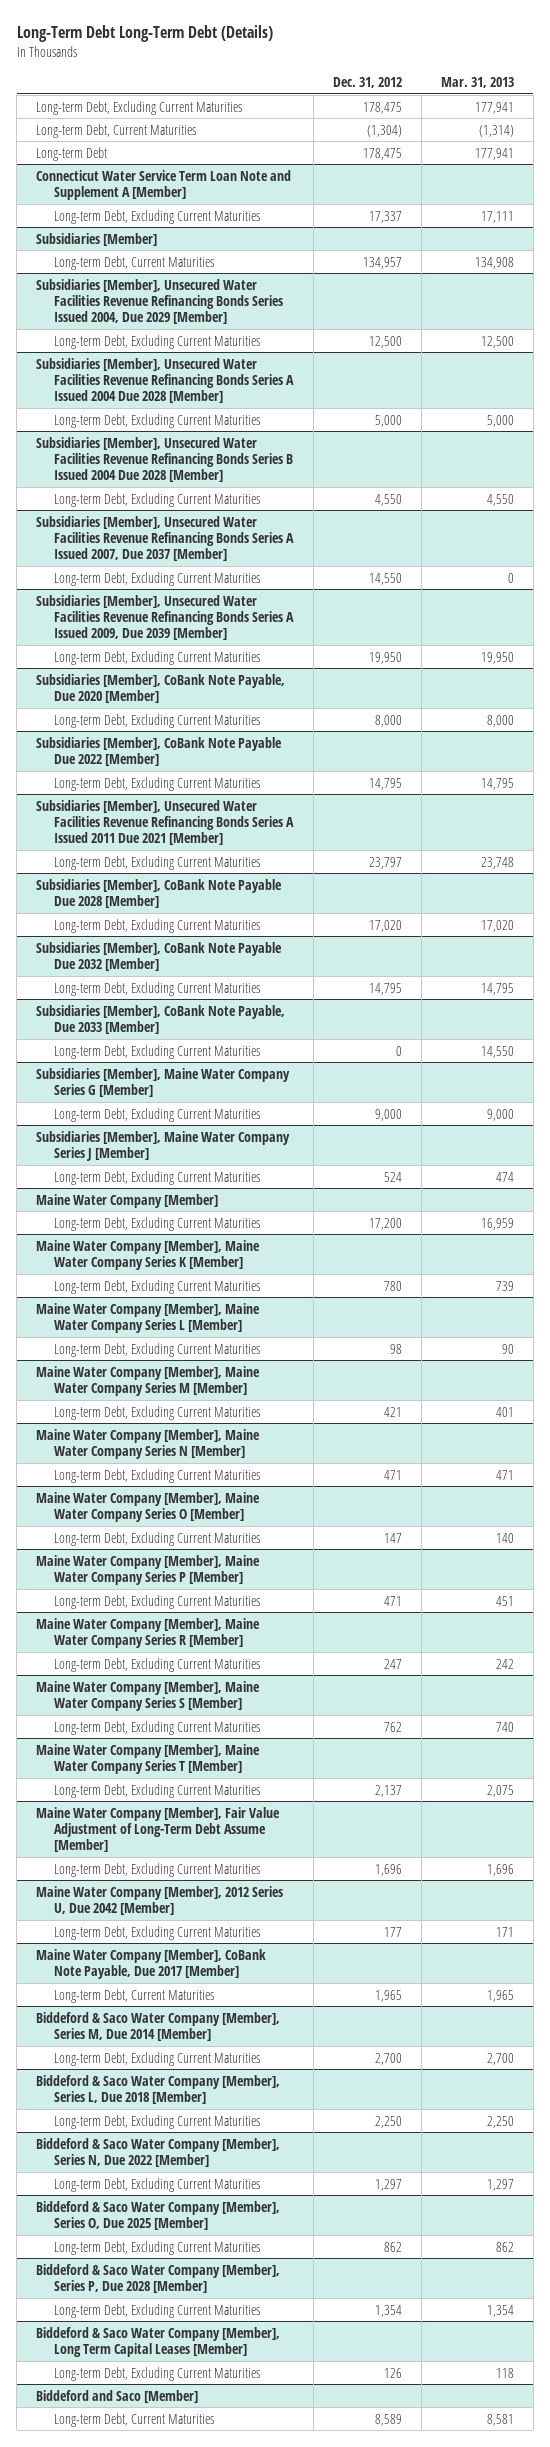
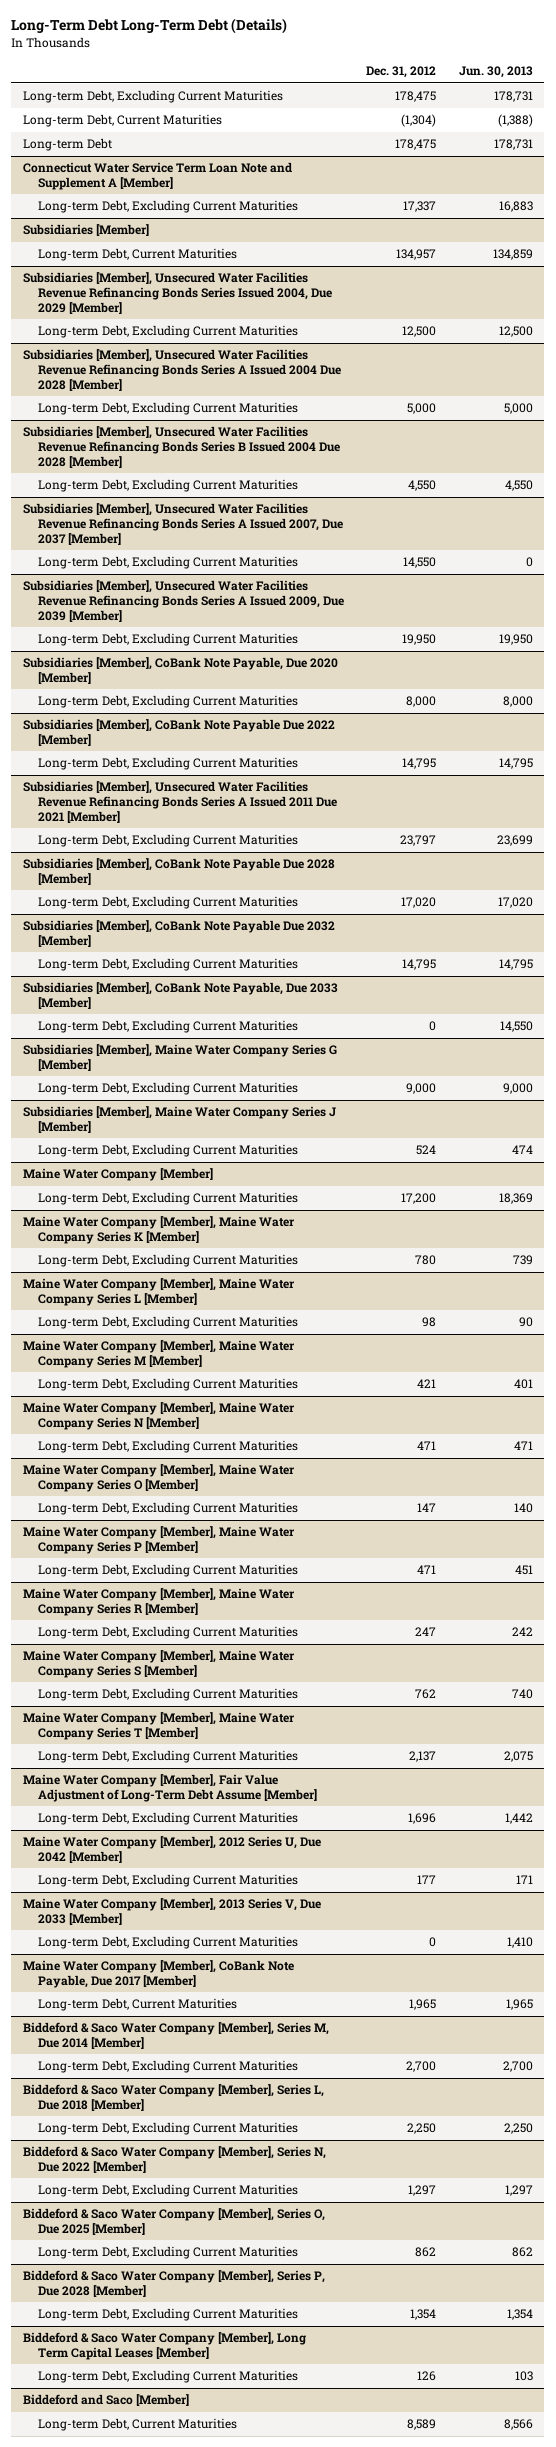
[440,77,514,89] Mar. 31, 2013 -> none
none -> [458,66,533,79] Jun. 30, 2013
none -> [22,1898,321,1925] Maine Water Company [Member], 2013 Series V, Due 2033 [Member]
none -> [38,1936,299,1950] Long-term Debt, Excluding Current Maturities

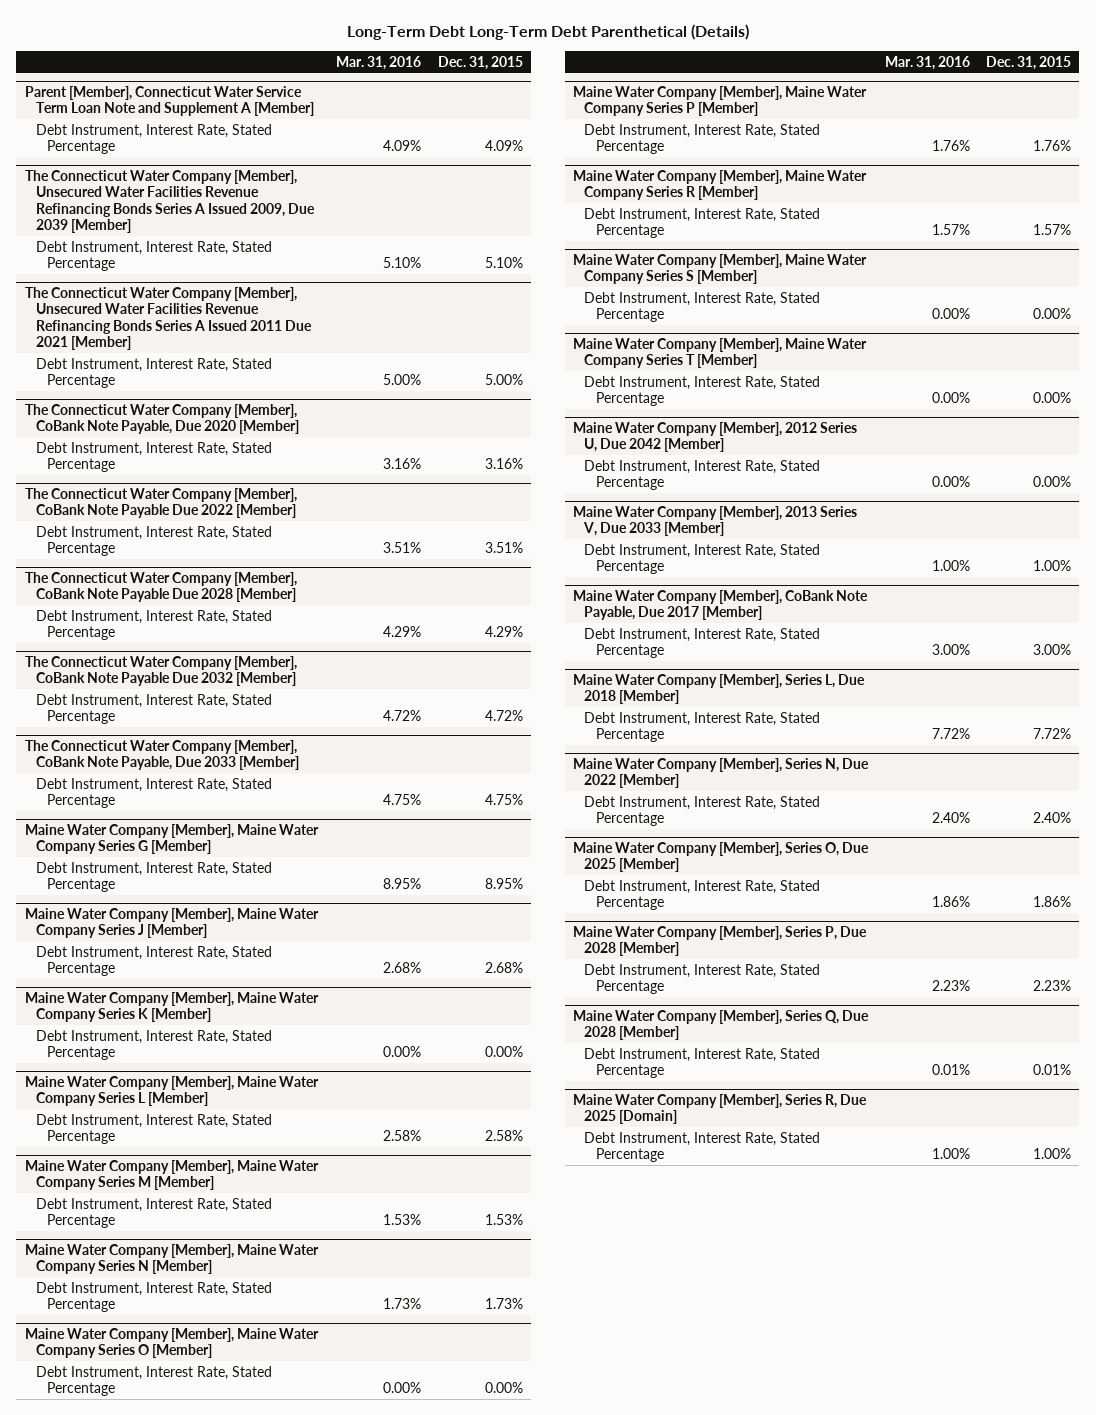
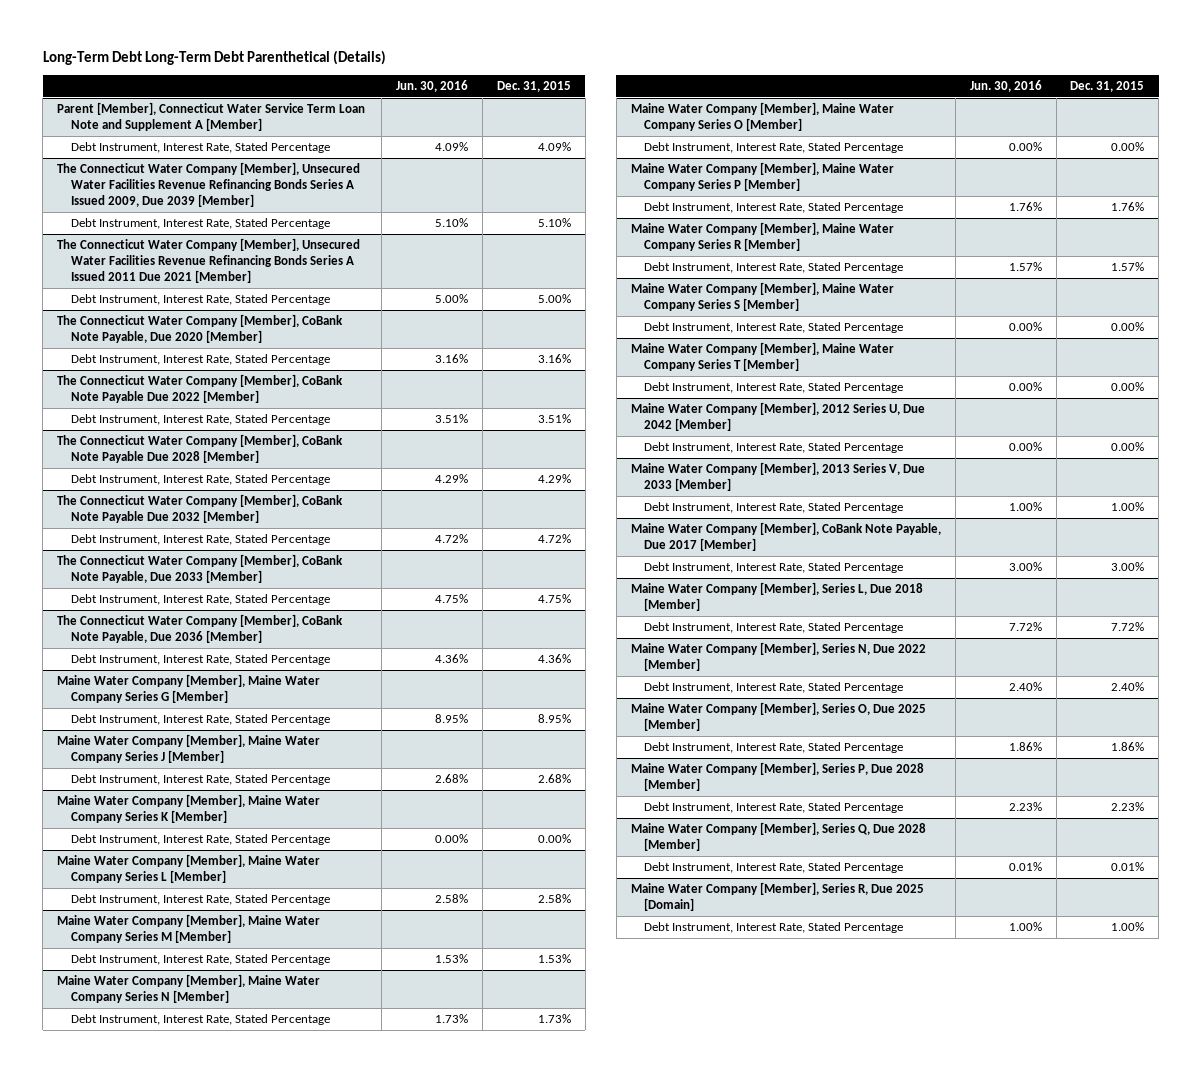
[336,55,422,70] Mar. 31, 2016 -> none
none -> [395,79,468,92] Jun. 30, 2016
none -> [57,613,344,643] The Connecticut Water Company [Member], CoBank Note Payable, Due 2036 [Member]
none -> [70,653,330,665] Debt Instrument, Interest Rate, Stated Percentage

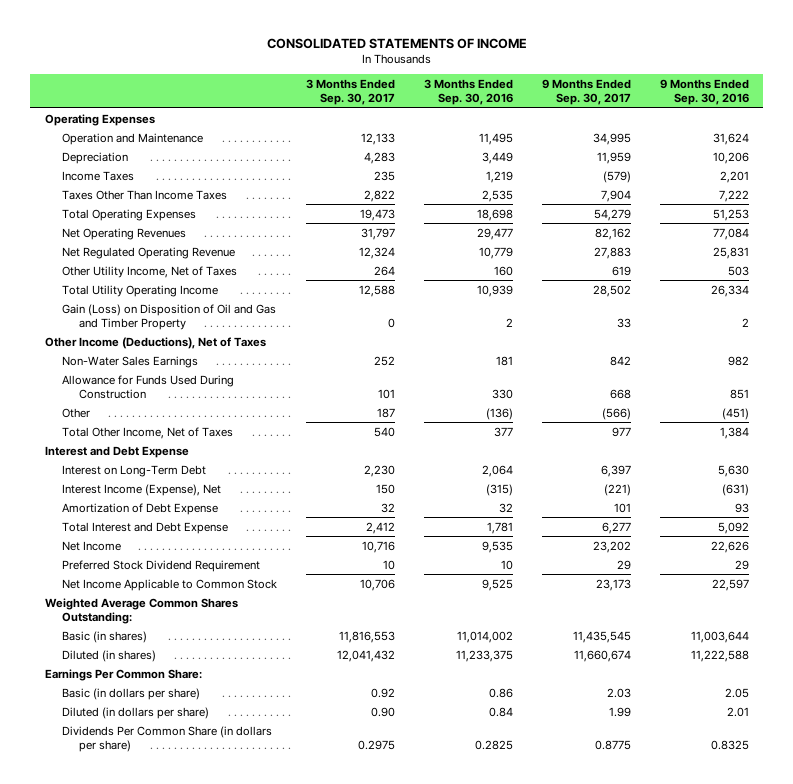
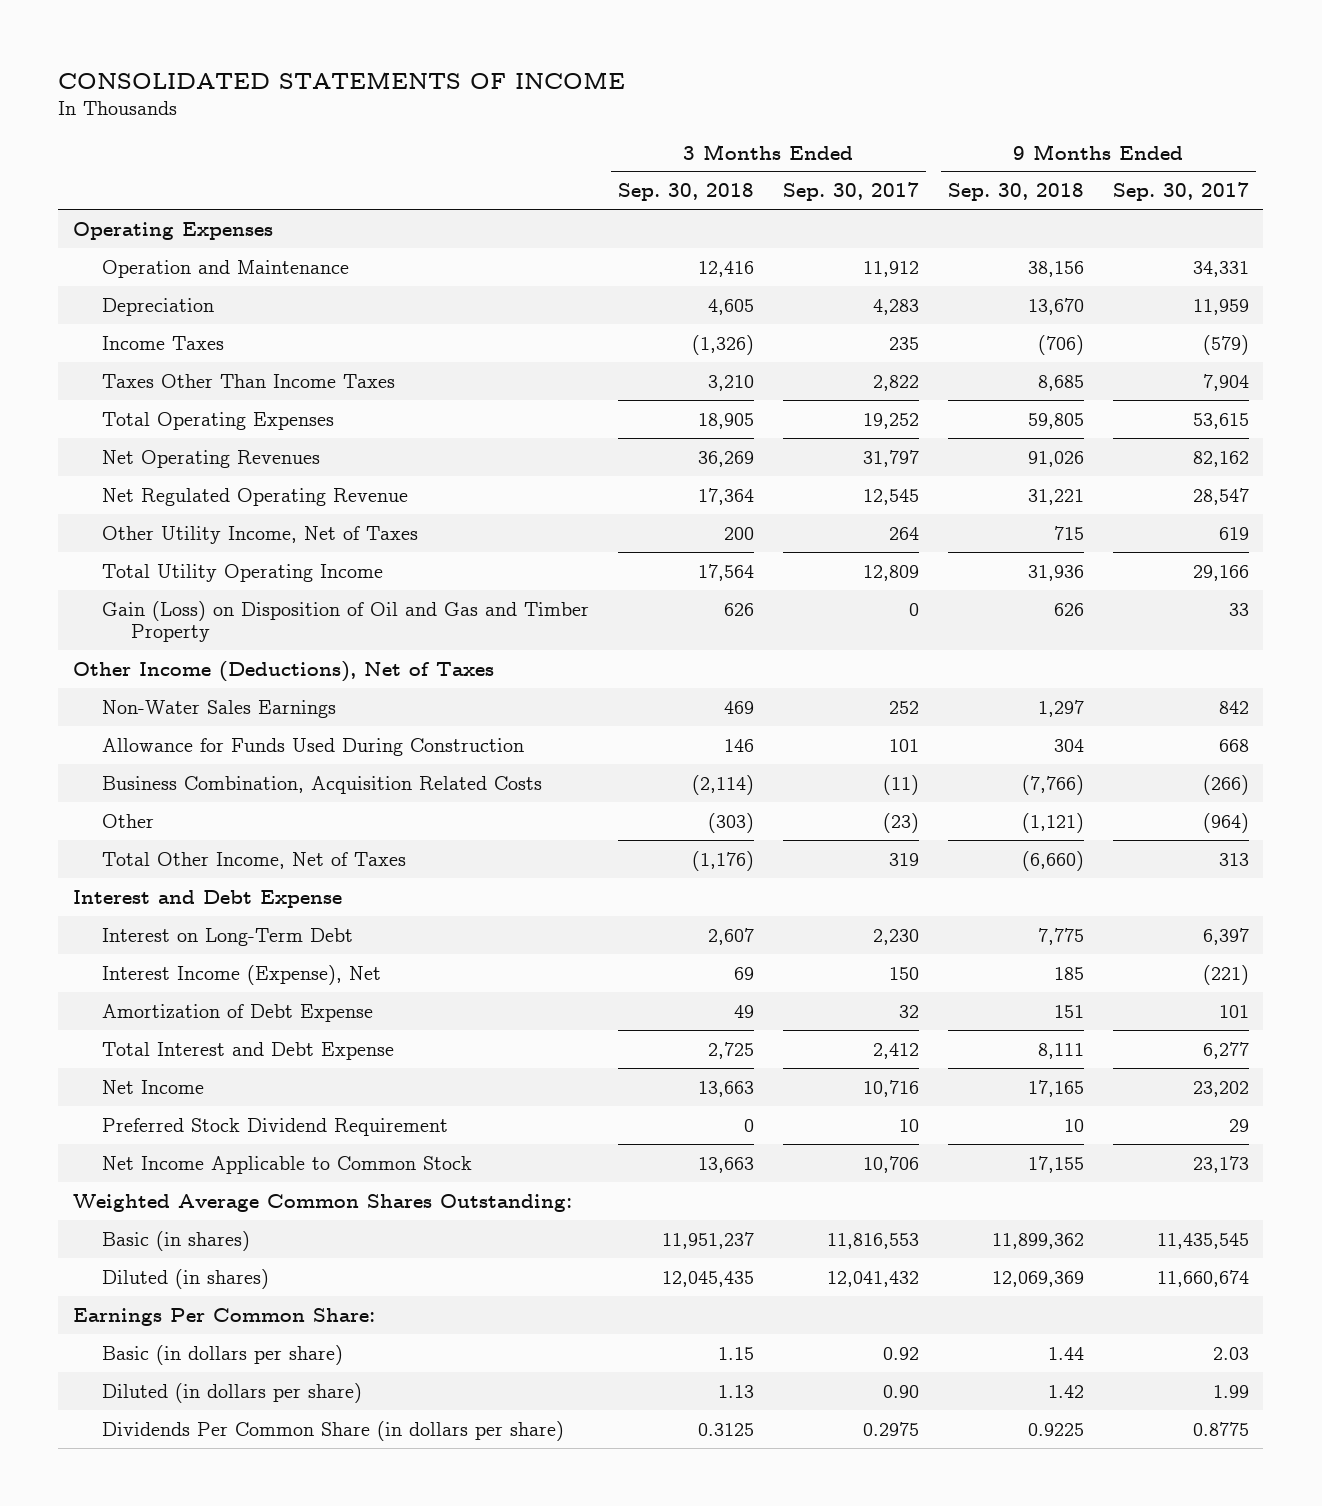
[423,79,513,105] 3 Months Ended Sep. 30, 2016 -> none
[659,79,749,105] 9 Months Ended Sep. 30, 2016 -> none
none -> [617,183,754,202] Sep. 30, 2018
none -> [947,183,1084,202] Sep. 30, 2018
[360,132,395,145] 12,133 -> [862,260,919,277] 11,912
[592,132,631,145] 34,995 -> [1192,260,1249,277] 34,331
[359,208,395,221] 19,473 -> [862,412,919,429] 19,252
[593,208,631,221] 54,279 -> [1192,412,1249,429] 53,615
[358,246,395,259] 12,324 -> [862,488,919,505] 12,545
[593,246,631,259] 27,883 -> [1192,487,1249,505] 28,547
[358,284,395,297] 12,588 -> [862,564,919,581] 12,809
[592,284,631,297] 28,502 -> [1192,564,1249,581] 29,166
none -> [101,775,542,794] Business Combination, Acquisition Related Costs
[376,407,395,418] 187 -> [882,812,919,833] (23)
[601,407,631,420] (566) -> [1202,812,1249,833] (964)
[373,426,395,437] 540 -> [888,852,919,866] 319
[611,426,631,437] 977 -> [1218,852,1249,866] 313

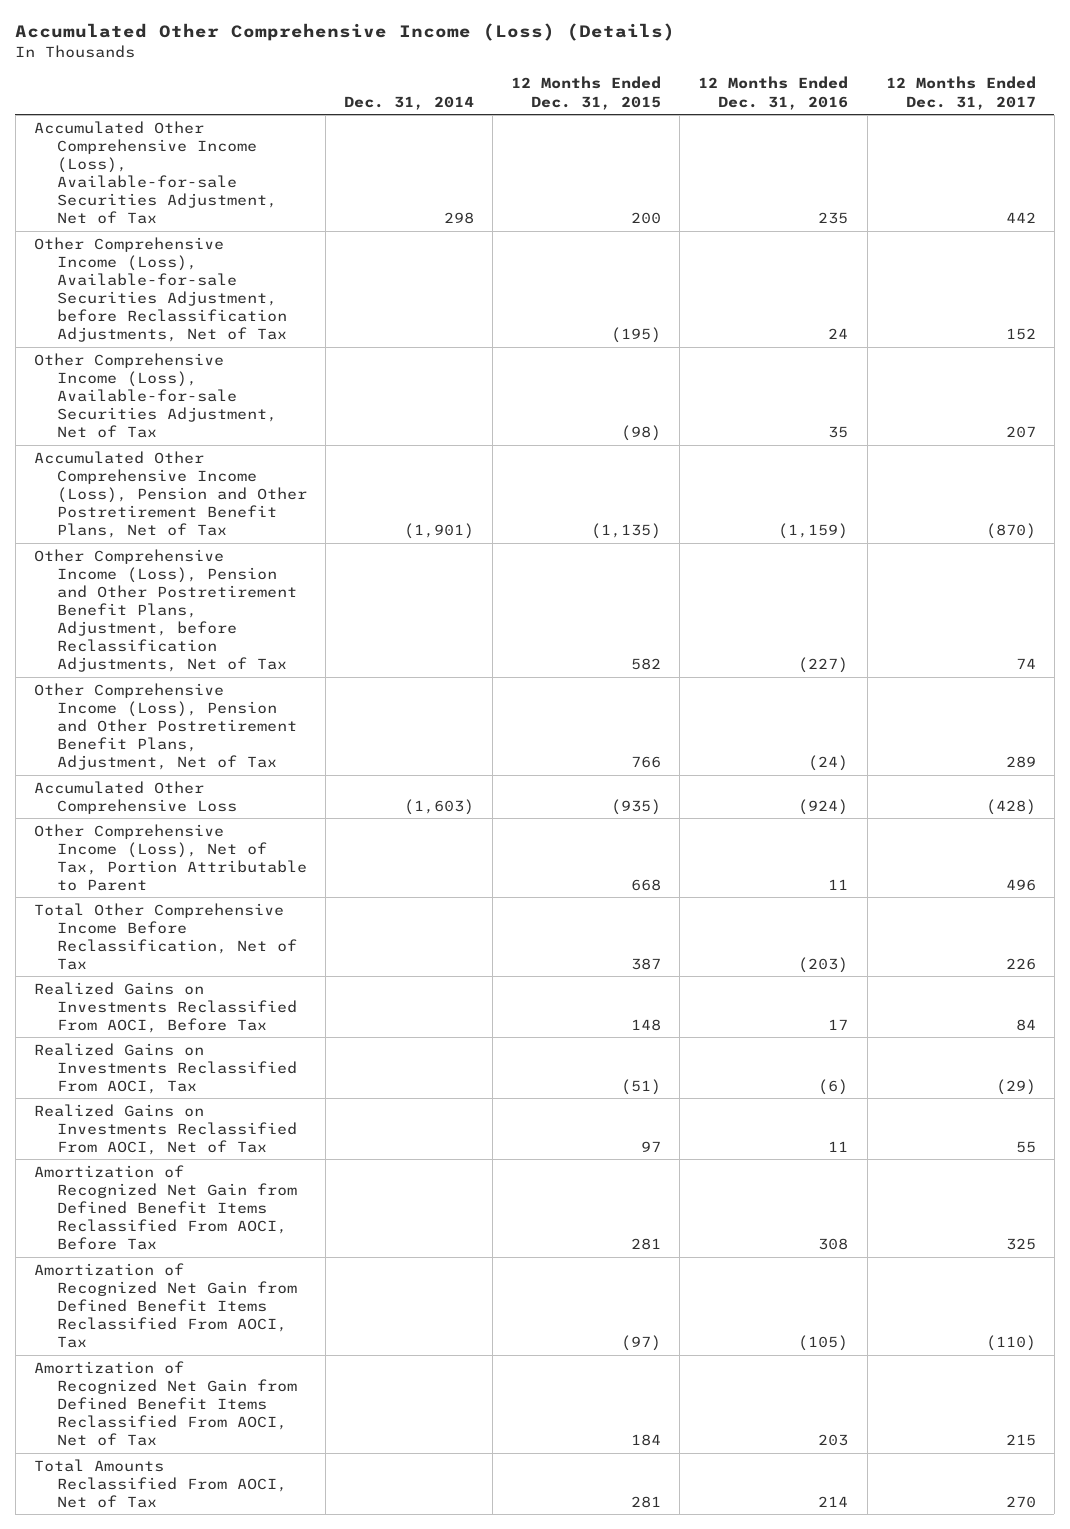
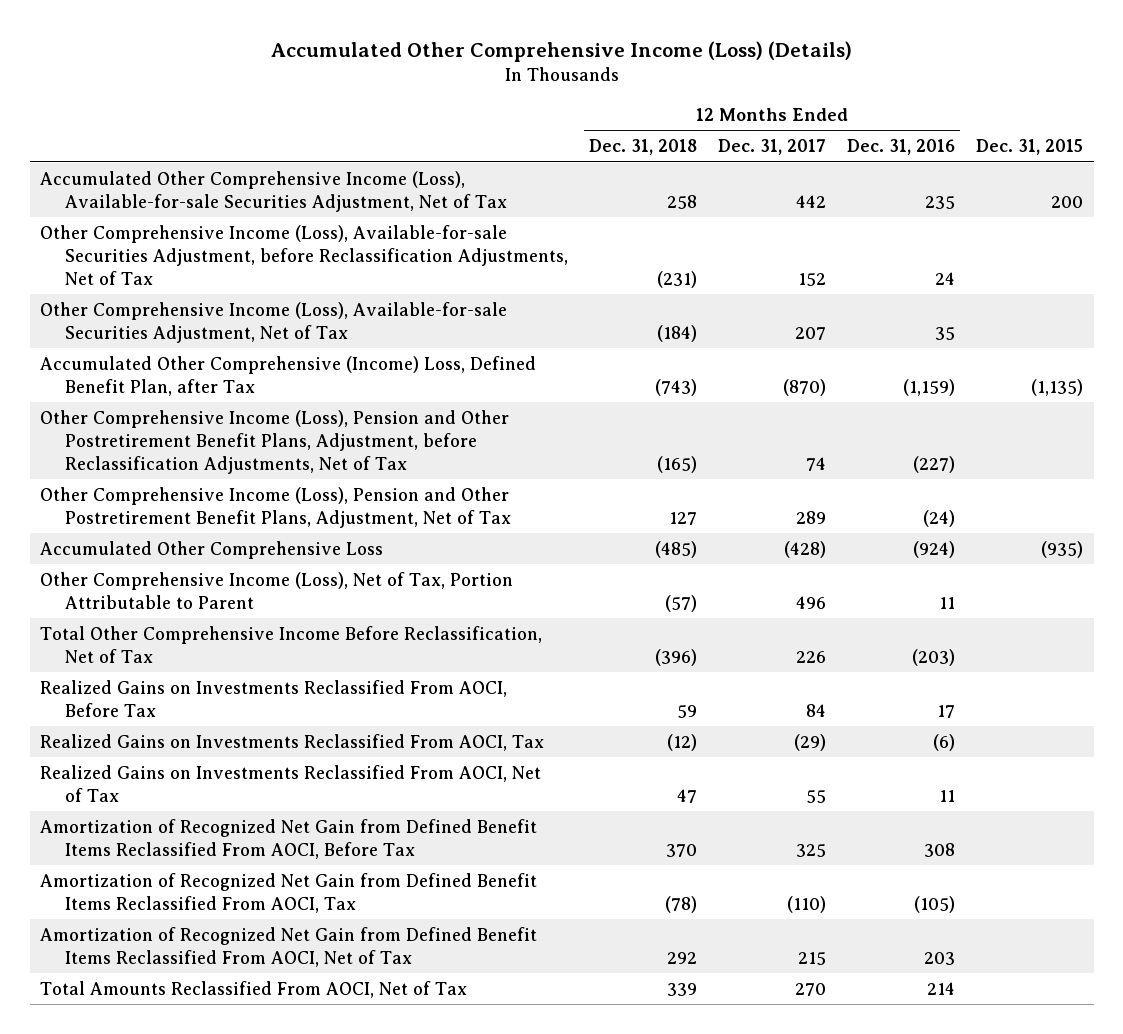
[343,95,474,110] Dec. 31, 2014 -> none
[511,76,662,110] 12 Months Ended Dec. 31, 2015 -> none
none -> [589,139,698,156] Dec. 31, 2018
none -> [976,139,1084,156] Dec. 31, 2015
[33,450,307,538] Accumulated Other Comprehensive Income (Loss), Pension and Other Postretirement Benefit Plans, Net of Tax -> [40,355,537,396] Accumulated Other Comprehensive (Income) Loss, Defined Benefit Plan, after Tax

